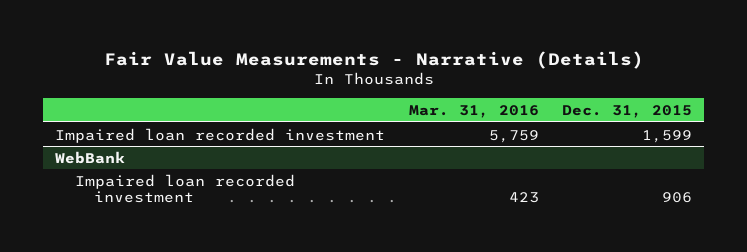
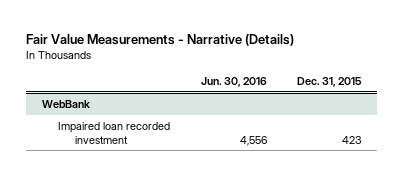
[408,105,539,119] Mar. 31, 2016 -> none
none -> [200,77,267,88] Jun. 30, 2016
[55,127,386,143] Impaired loan recorded investment -> none
[662,192,693,204] 906 -> [342,135,363,144] 423

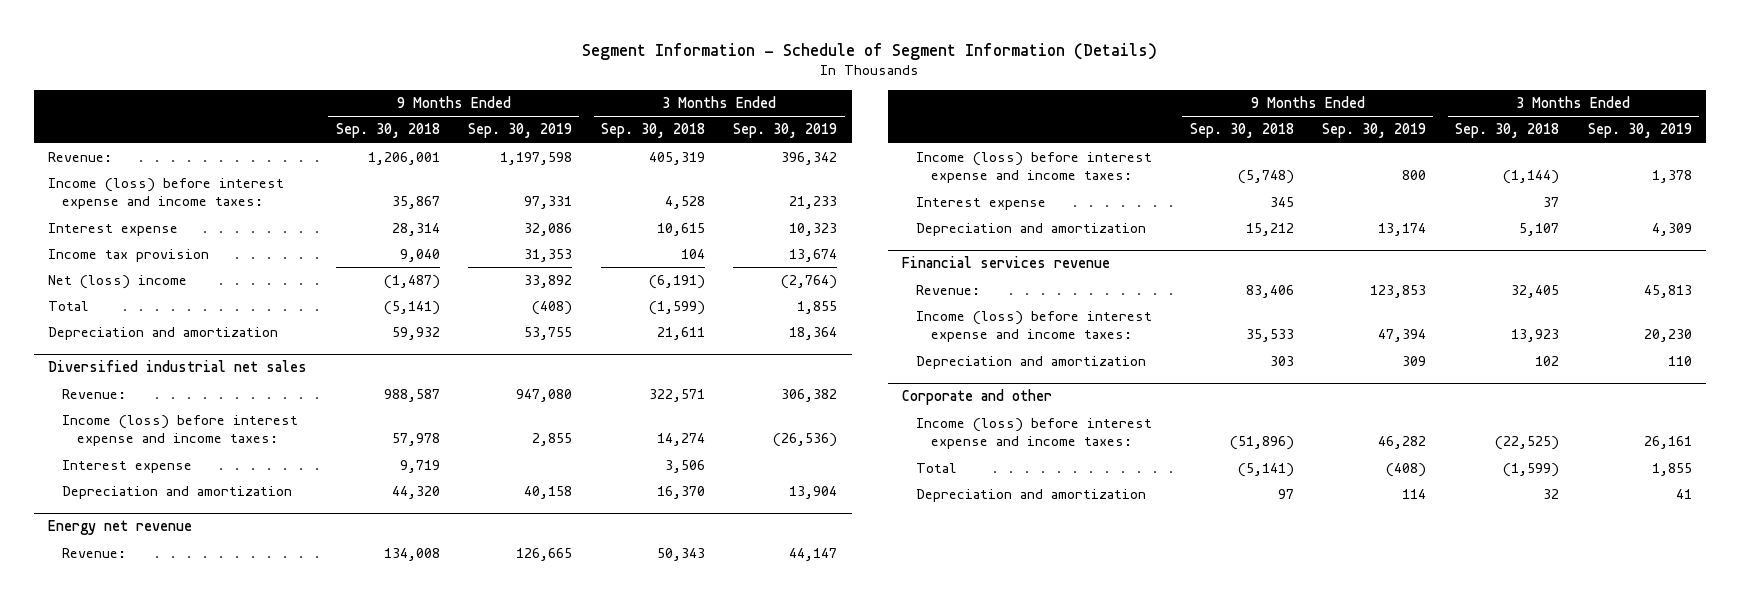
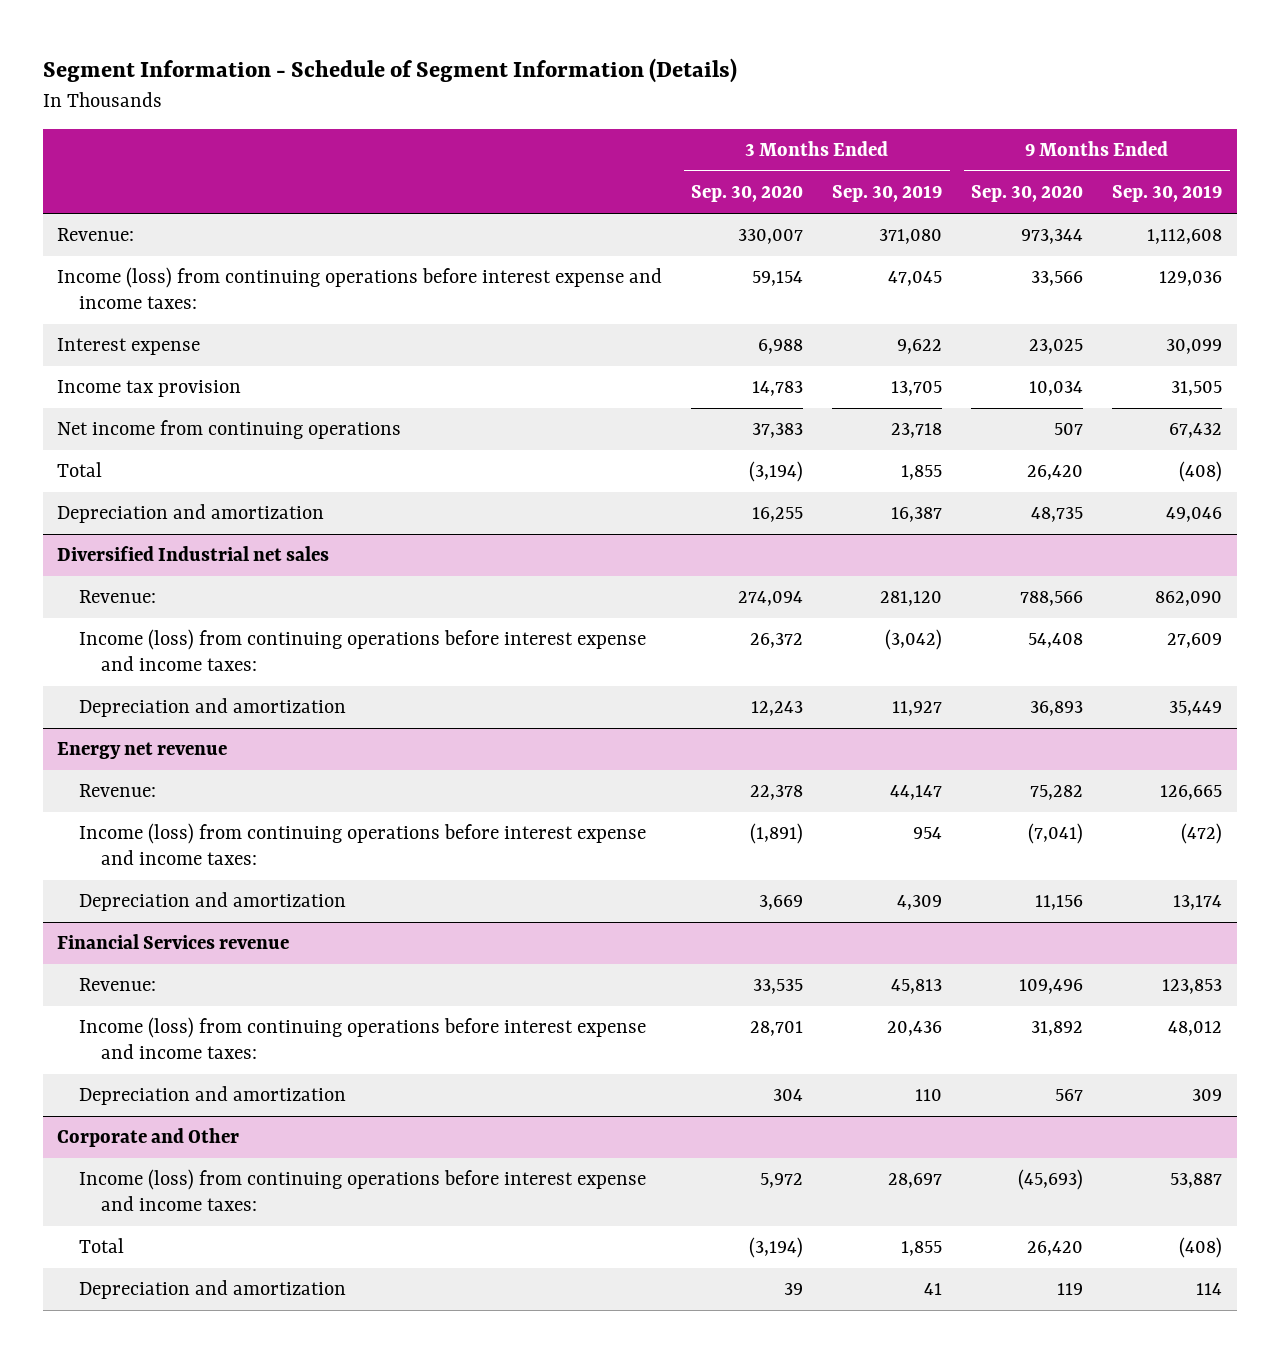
[335,123,440,139] Sep. 30, 2018 -> none
[600,123,705,139] Sep. 30, 2018 -> none
none -> [691,185,804,203] Sep. 30, 2020
none -> [971,185,1084,203] Sep. 30, 2020
[500,152,573,166] 1,197,598 -> [1147,229,1223,245] 1,112,608
[781,152,838,166] 396,342 -> [879,229,943,245] 371,080
[47,178,284,210] Income (loss) before interest expense and income taxes: -> [57,267,663,309] Income (loss) from continuing operations before interest expense and income taxes:
[524,196,573,210] 97,331 -> [1159,271,1223,287] 129,036
[789,196,838,210] 21,233 -> [888,271,943,287] 47,045
[524,223,573,237] 32,086 -> [1166,339,1223,355] 30,099
[789,223,838,237] 10,323 -> [897,339,943,355] 9,622
[524,249,573,263] 31,353 -> [1171,381,1223,397] 31,505
[789,249,838,263] 13,674 -> [891,381,943,397] 13,705
[47,275,187,290] Net (loss) income -> [57,420,402,440] Net income from continuing operations
[524,275,573,289] 33,892 -> [1169,423,1223,439] 67,432
[781,275,838,290] (2,764) -> [891,423,943,439] 23,718
[62,460,193,474] Interest expense -> none
[524,327,573,341] 53,755 -> [1166,507,1223,523] 49,046
[789,327,838,341] 18,364 -> [891,507,943,523] 16,387
[47,360,307,373] Diversified industrial net sales -> [57,546,330,562] Diversified Industrial net sales
[516,389,573,403] 947,080 -> [1155,591,1223,607] 862,090
[781,389,838,403] 306,382 -> [880,591,943,607] 281,120
[62,415,299,447] Income (loss) before interest expense and income taxes: -> [79,629,647,671] Income (loss) from continuing operations before interest expense and income taxes:
[532,433,573,447] 2,855 -> [1167,633,1223,649] 27,609
[773,433,838,448] (26,536) -> [885,629,943,651] (3,042)
[524,486,573,500] 40,158 -> [1169,701,1223,717] 35,449
[789,486,838,500] 13,904 -> [892,701,943,717] 11,927
[916,197,1047,211] Interest expense -> none
[916,152,1153,184] Income (loss) before interest expense and income taxes: -> [79,823,647,865] Income (loss) from continuing operations before interest expense and income taxes:
[1402,170,1427,181] 800 -> [1181,823,1223,845] (472)
[1651,170,1692,184] 1,378 -> [913,827,943,840] 954
[902,256,1111,269] Financial services revenue -> [57,934,290,950] Financial Services revenue
[916,311,1153,343] Income (loss) before interest expense and income taxes: -> [79,1017,647,1059] Income (loss) from continuing operations before interest expense and income taxes:
[1378,329,1427,343] 47,394 -> [1168,1021,1223,1037] 48,012
[1643,329,1692,343] 20,230 -> [887,1021,943,1037] 20,436
[902,389,1053,406] Corporate and other -> [57,1128,240,1148] Corporate and Other
[916,418,1153,450] Income (loss) before interest expense and income taxes: -> [79,1169,647,1211] Income (loss) from continuing operations before interest expense and income taxes:
[1378,436,1427,450] 46,282 -> [1170,1173,1223,1189] 53,887
[1643,436,1692,450] 26,161 -> [888,1173,943,1189] 28,697

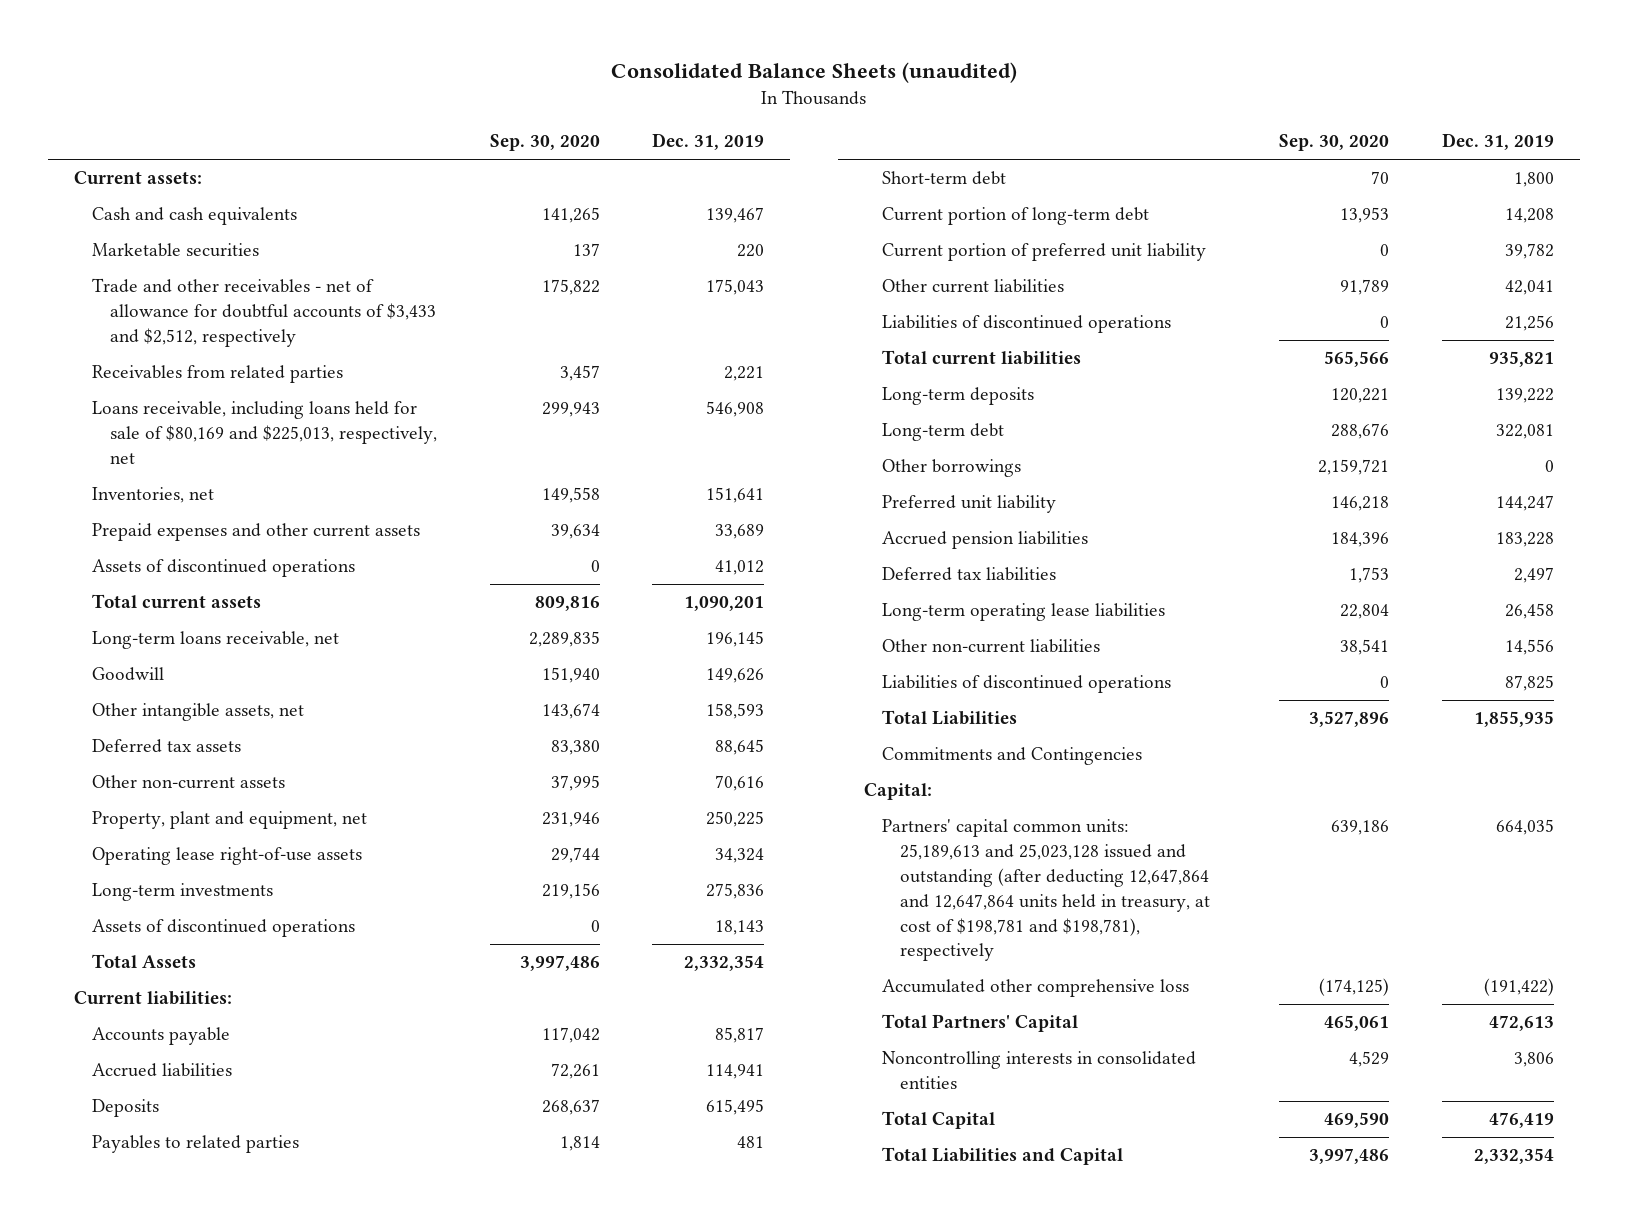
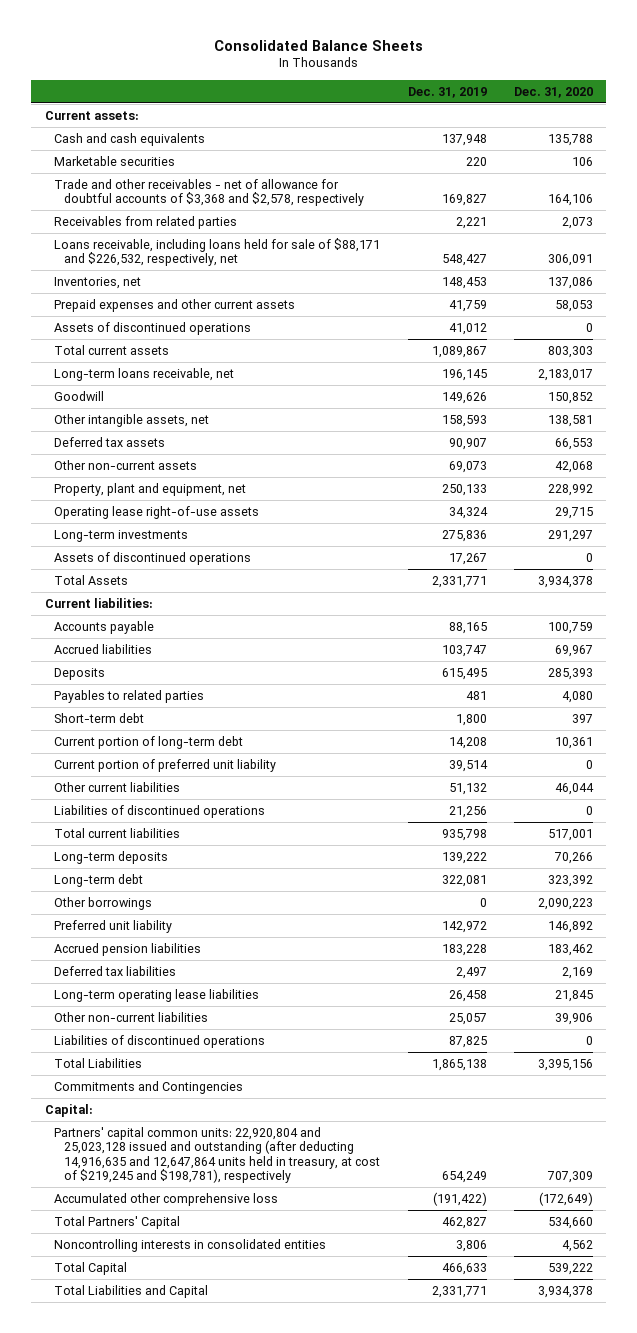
[610,61,1017,83] Consolidated Balance Sheets (unaudited) -> [213,39,423,51] Consolidated Balance Sheets
[489,134,600,152] Sep. 30, 2020 -> none
none -> [513,86,593,98] Dec. 31, 2020
[705,207,764,224] 139,467 -> [441,133,487,146] 137,948
[92,278,437,347] Trade and other receivables - net of allowance for doubtful accounts of $3,433 and $2,512, respectively -> [54,178,365,207] Trade and other receivables - net of allowance for doubtful accounts of $3,368 and $2,578, respectively
[705,279,764,296] 175,043 -> [441,194,487,207] 169,827
[92,401,438,464] Loans receivable, including loans held for sale of $80,169 and $225,013, respectively, net -> [54,237,381,267] Loans receivable, including loans held for sale of $88,171 and $226,532, respectively, net
[705,401,764,418] 546,908 -> [441,254,487,267] 548,427
[705,487,764,504] 151,641 -> [441,276,487,289] 148,453
[714,524,764,540] 33,689 -> [448,299,487,312] 41,759
[683,596,764,612] 1,090,201 -> [431,345,487,358] 1,089,867
[714,739,764,756] 88,645 -> [448,437,487,450] 90,907
[714,775,764,792] 70,616 -> [448,460,487,473] 69,073
[705,811,764,828] 250,225 -> [441,483,487,496] 250,133
[714,920,764,936] 18,143 -> [448,552,487,565] 17,267
[683,955,764,972] 2,332,354 -> [431,575,487,588] 2,331,771
[714,1027,764,1044] 85,817 -> [448,621,487,634] 88,165
[705,1064,764,1080] 114,941 -> [441,644,487,657] 103,747
[1504,243,1554,260] 39,782 -> [448,759,488,772] 39,514
[1504,280,1554,296] 42,041 -> [448,782,487,795] 51,132
[1488,351,1554,368] 935,821 -> [441,828,487,841] 935,798
[1495,495,1554,512] 144,247 -> [441,920,487,933] 142,972
[1504,639,1554,656] 14,556 -> [448,1012,487,1025] 25,057
[1473,711,1554,728] 1,855,935 -> [431,1058,487,1071] 1,865,138
[882,819,1211,962] Partners' capital common units: 25,189,613 and 25,023,128 issued and outstanding (after deducting 12,647,864 and 12,647,864 units held in treasury, at cost of $198,781 and $198,781), respectively -> [54,1126,381,1183] Partners' capital common units: 22,920,804 and 25,023,128 issued and outstanding (after deducting 14,916,635 and 12,647,864 units held in treasury, at cost of $219,245 and $198,781), respectively
[1495,819,1554,836] 664,035 -> [441,1170,487,1183] 654,249
[1488,1015,1554,1032] 472,613 -> [441,1216,487,1229] 462,827
[1488,1112,1554,1129] 476,419 -> [441,1262,487,1275] 466,633
[1473,1148,1554,1165] 2,332,354 -> [431,1285,487,1298] 2,331,771

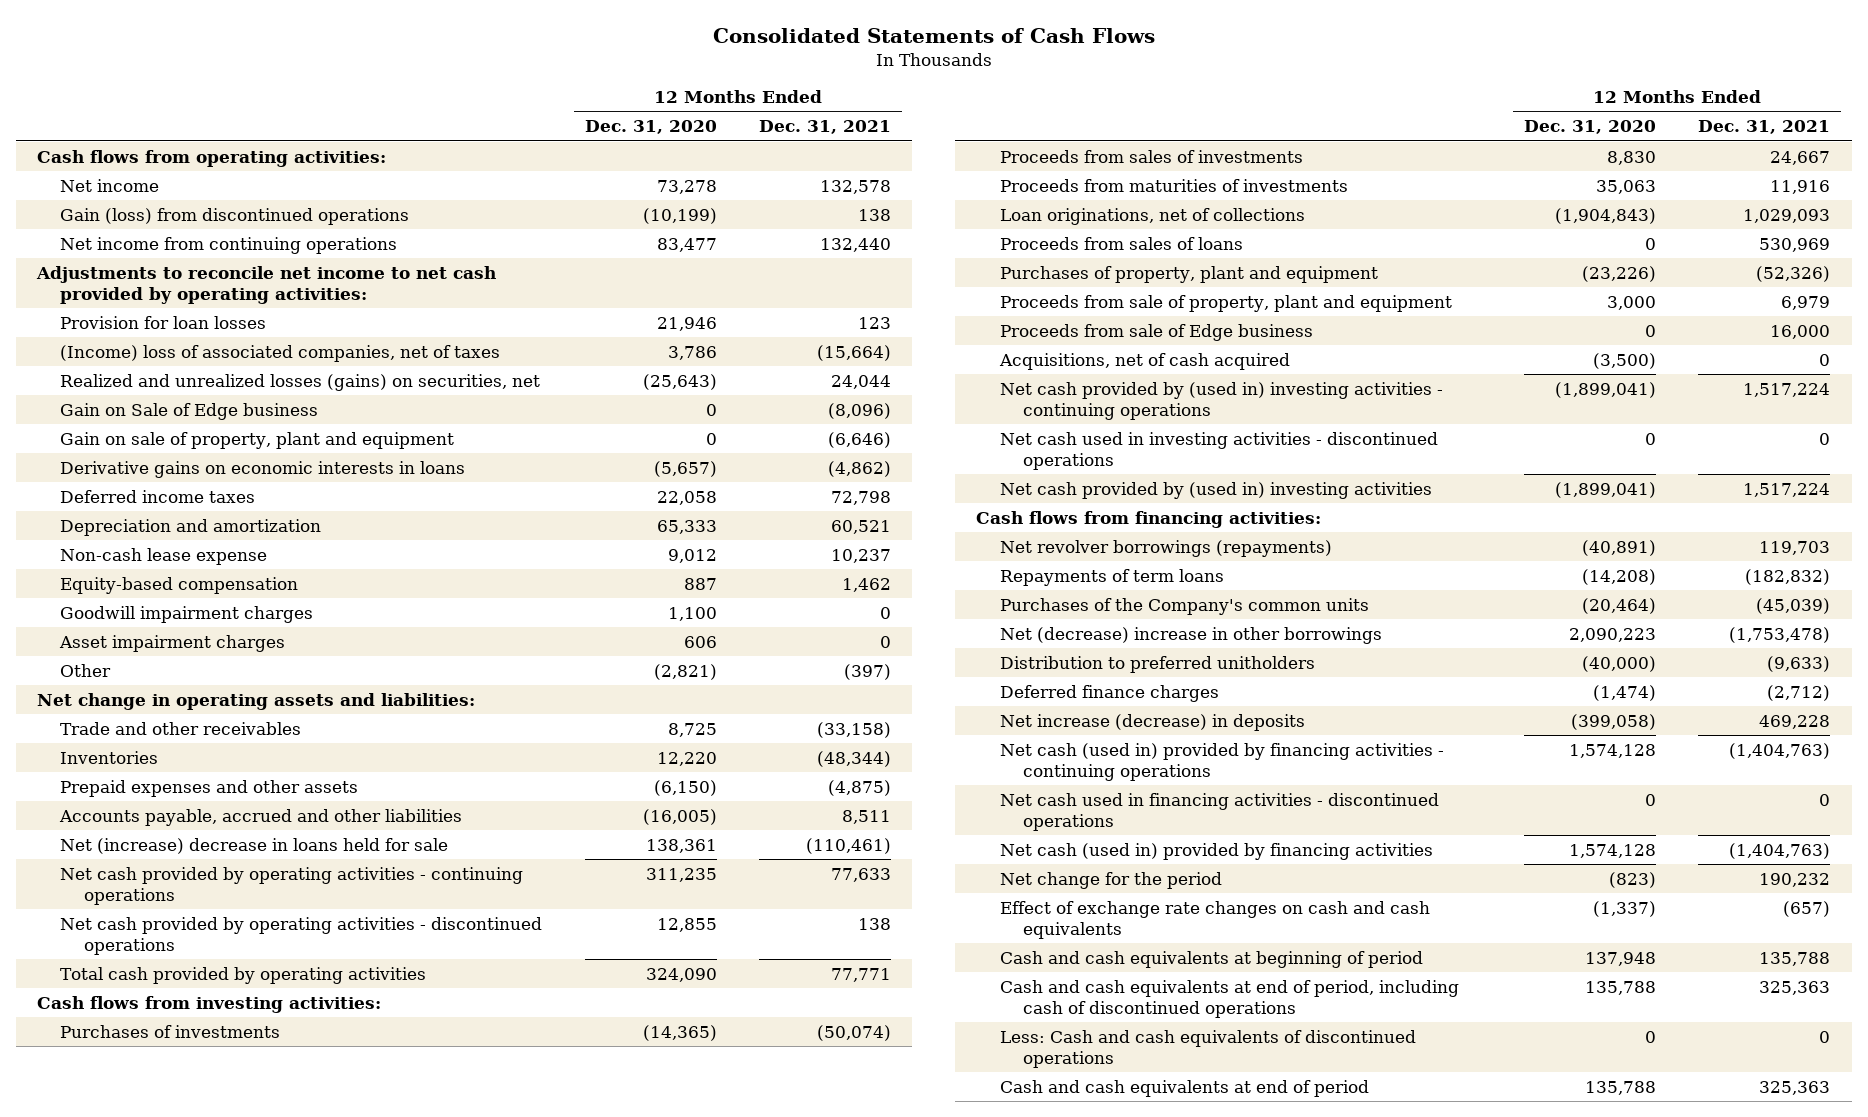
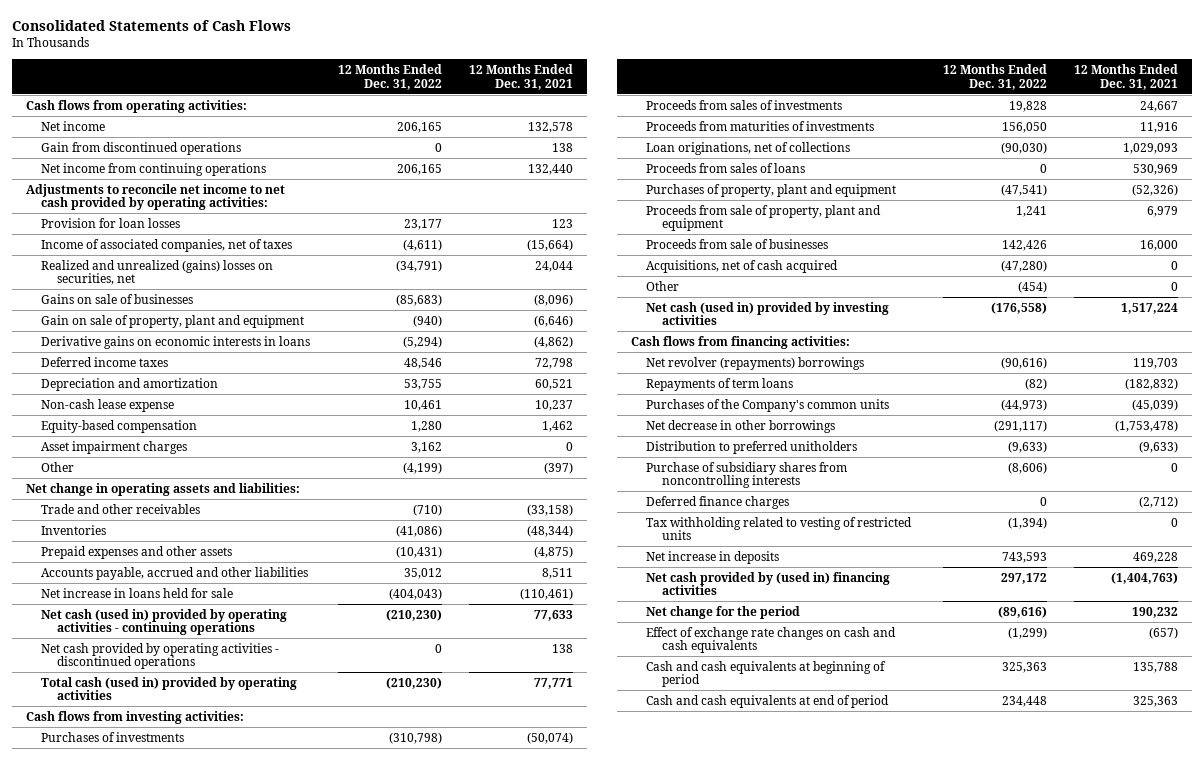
[584,120,717,135] Dec. 31, 2020 -> none
none -> [337,63,442,90] 12 Months Ended Dec. 31, 2022
[60,207,410,225] Gain (loss) from discontinued operations -> [41,141,242,155] Gain from discontinued operations
[60,344,501,362] (Income) loss of associated companies, net of taxes -> [41,238,293,252] Income of associated companies, net of taxes
[60,373,541,391] Realized and unrealized losses (gains) on securities, net -> [41,259,274,286] Realized and unrealized (gains) losses on securities, net
[60,402,319,420] Gain on Sale of Edge business -> [41,293,194,304] Gains on sale of businesses
[60,605,314,623] Goodwill impairment charges -> none
[60,837,449,854] Net (increase) decrease in loans held for sale -> [41,587,234,598] Net increase in loans held for sale
[60,866,524,906] Net cash provided by operating activities - continuing operations -> [41,608,288,636] Net cash (used in) provided by operating activities - continuing operations
[60,966,427,984] Total cash provided by operating activities -> [41,676,298,701] Total cash (used in) provided by operating activities
[999,323,1313,341] Proceeds from sale of Edge business -> [646,238,829,249] Proceeds from sale of businesses
[999,381,1443,421] Net cash provided by (used in) investing activities - continuing operations -> none
[999,431,1438,471] Net cash used in investing activities - discontinued operations -> none
none -> [646,280,680,291] Other
[999,481,1432,499] Net cash provided by (used in) investing activities -> [646,301,890,326] Net cash (used in) provided by investing activities
[999,539,1332,557] Net revolver borrowings (repayments) -> [646,356,865,370] Net revolver (repayments) borrowings
[999,626,1382,644] Net (decrease) increase in other borrowings -> [646,419,836,433] Net decrease in other borrowings
none -> [646,461,848,489] Purchase of subsidiary shares from noncontrolling interests
[999,742,1444,782] Net cash (used in) provided by financing activities - continuing operations -> none
[999,792,1439,832] Net cash used in financing activities - discontinued operations -> none
none -> [646,516,913,541] Tax withholding related to vesting of restricted units
[999,713,1305,731] Net increase (decrease) in deposits -> [646,550,780,564] Net increase in deposits
[999,842,1433,860] Net cash (used in) provided by financing activities -> [646,571,891,596] Net cash provided by (used in) financing activities
[999,979,1459,1019] Cash and cash equivalents at end of period, including cash of discontinued operations -> none
[999,1029,1416,1069] Less: Cash and cash equivalents of discontinued operations -> none

